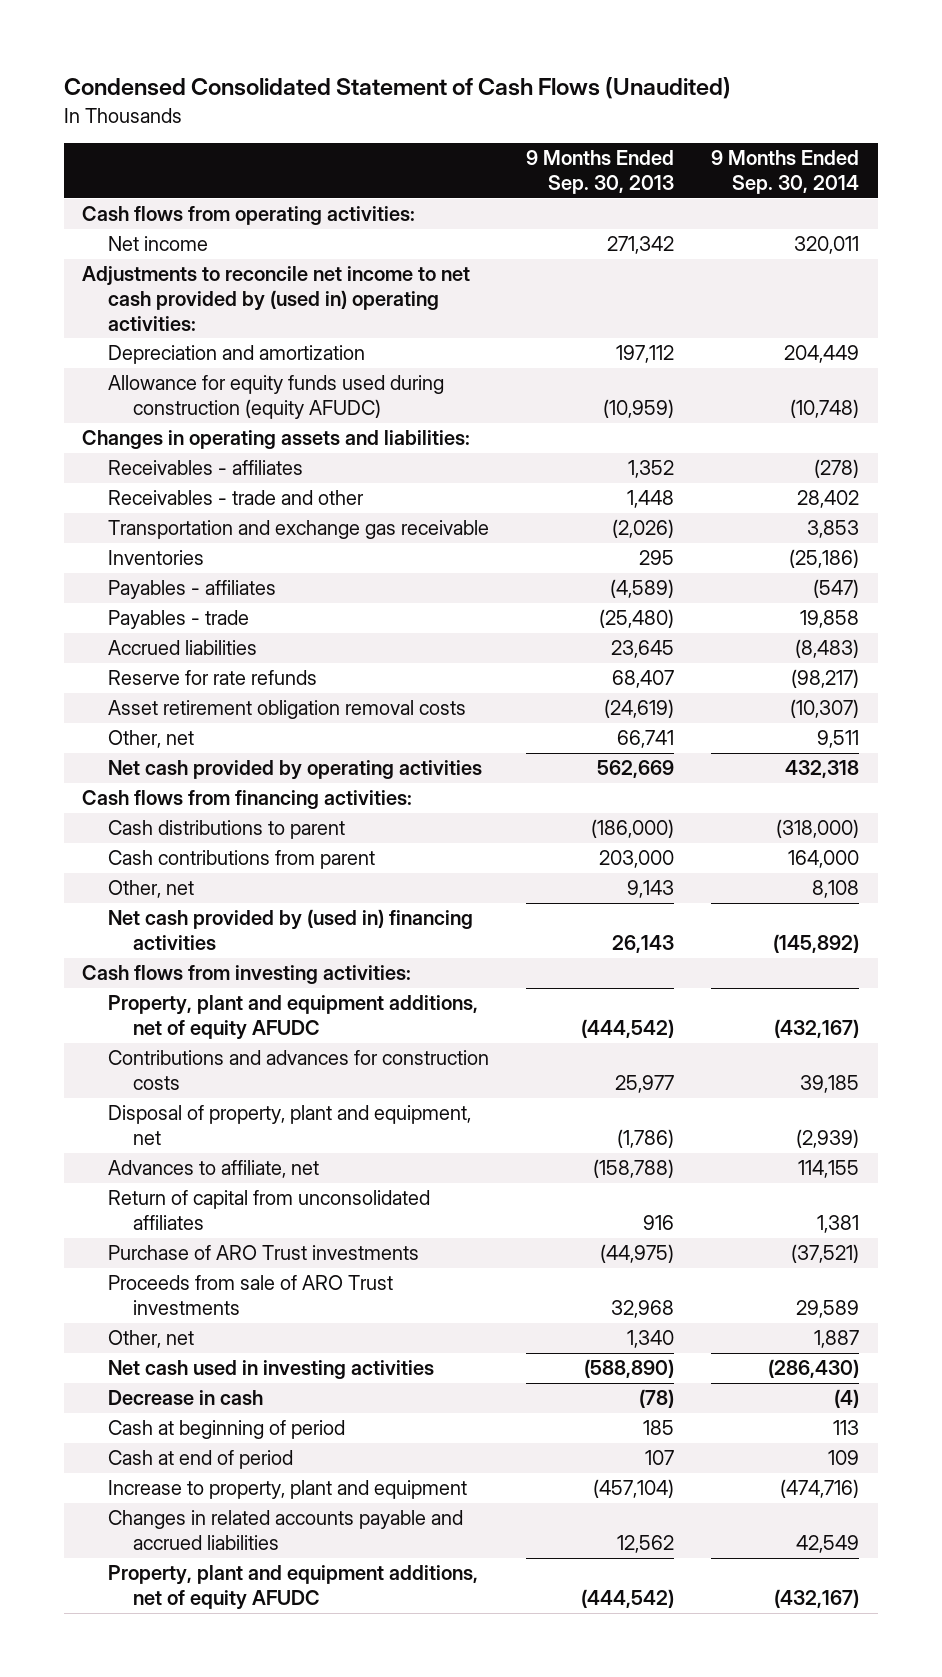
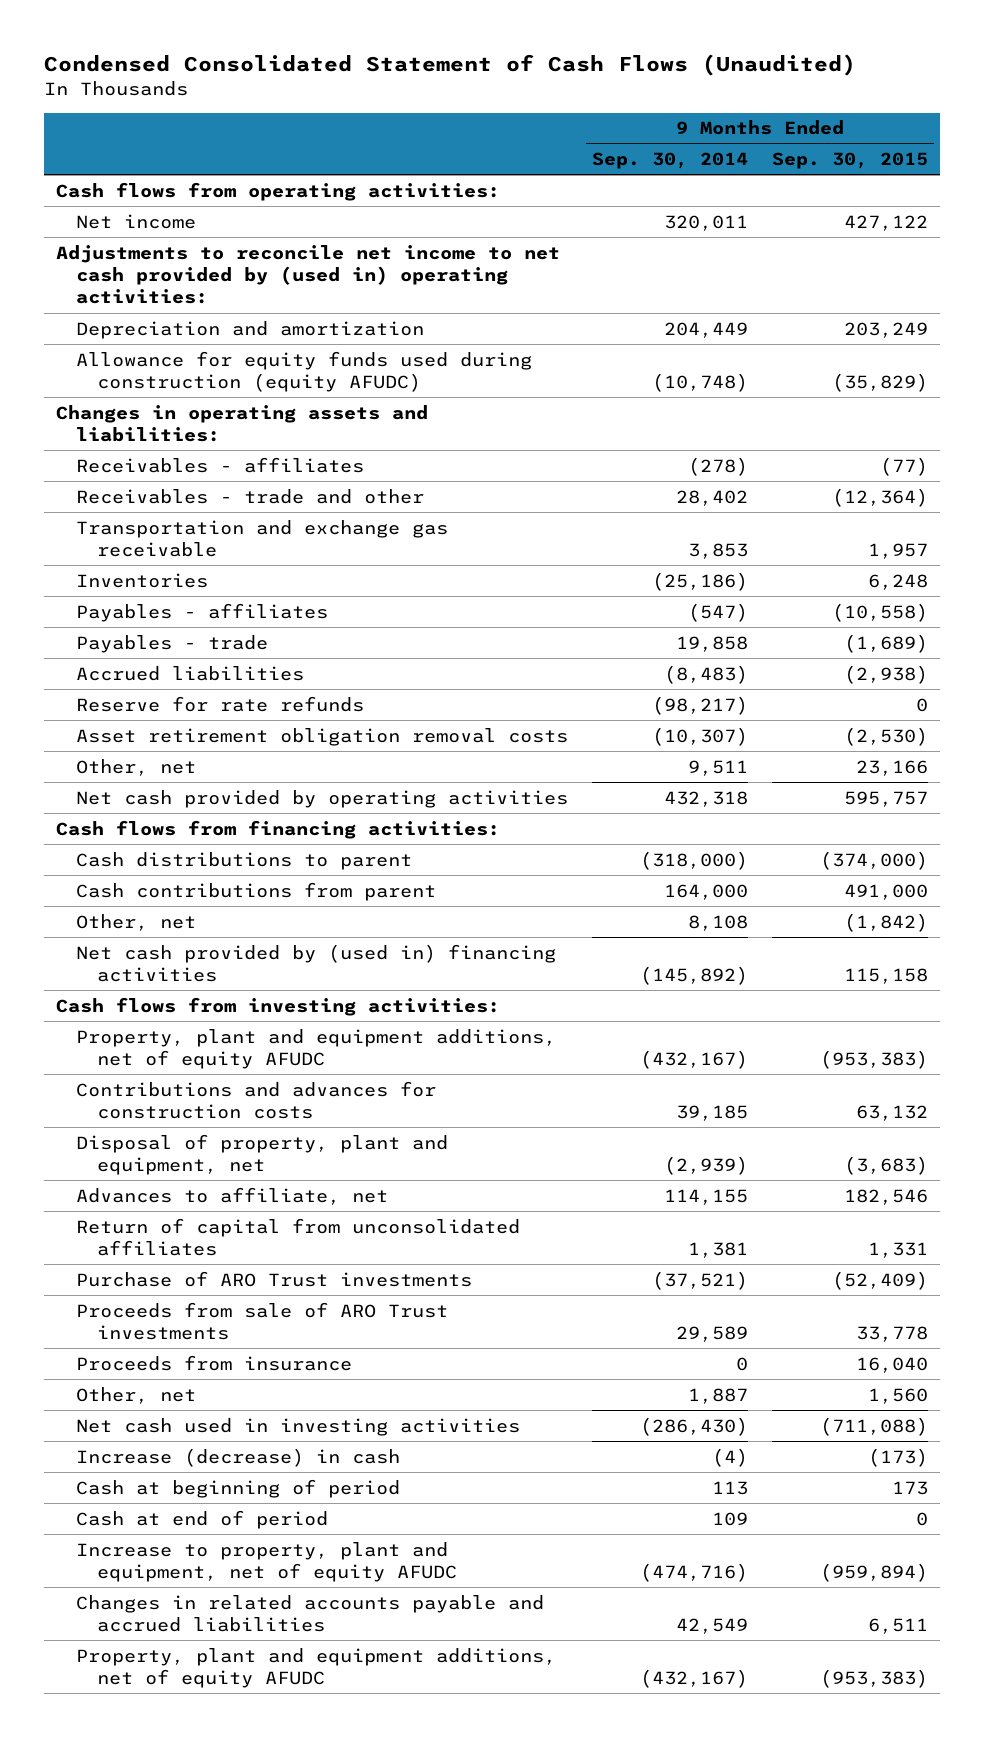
[525,150,674,194] 9 Months Ended Sep. 30, 2013 -> none
none -> [771,152,928,170] Sep. 30, 2015
none -> [76,1354,353,1371] Proceeds from insurance
[107,1390,263,1406] Decrease in cash -> [76,1447,401,1467] Increase (decrease) in cash
[107,1480,467,1500] Increase to property, plant and equipment -> [76,1541,457,1582] Increase to property, plant and equipment, net of equity AFUDC

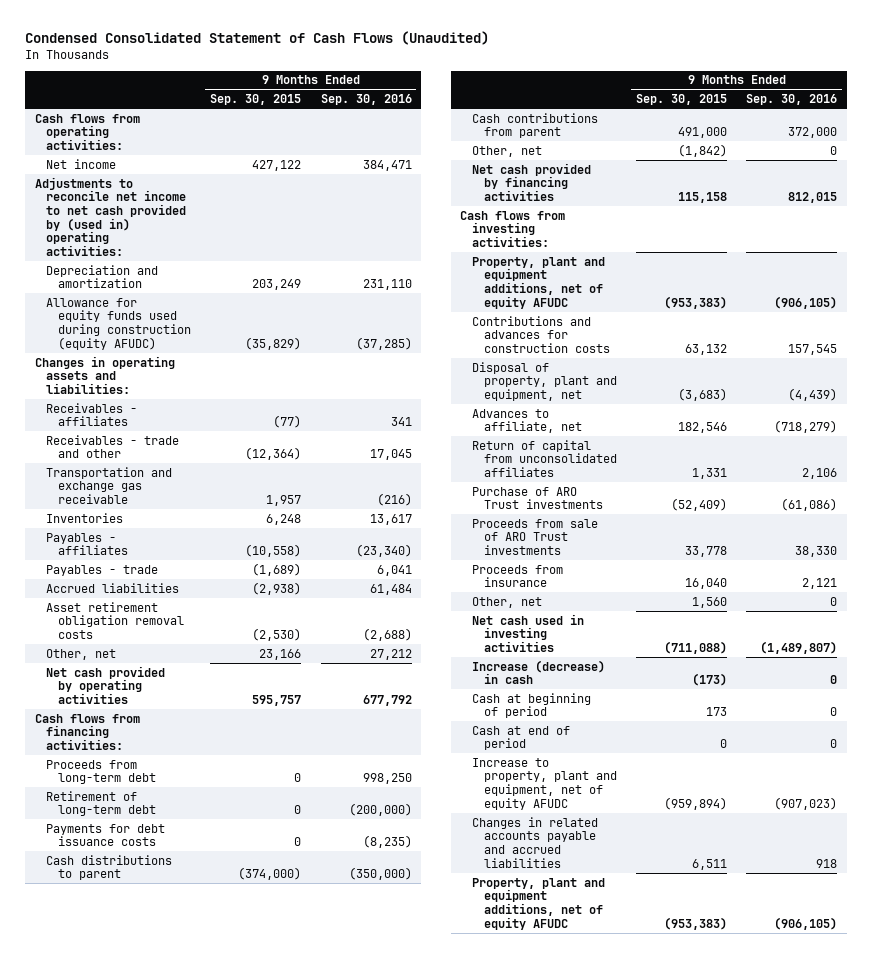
[592,152,749,170] Sep. 30, 2014 -> none
none -> [320,94,412,106] Sep. 30, 2016
[76,695,365,712] Reserve for rate refunds -> none
none -> [46,759,156,785] Proceeds from long-term debt
none -> [46,790,156,817] Retirement of long-term debt
none -> [46,823,166,847] Payments for debt issuance costs
[76,943,557,982] Net cash provided by (used in) financing activities -> [471,162,591,202] Net cash provided by financing activities

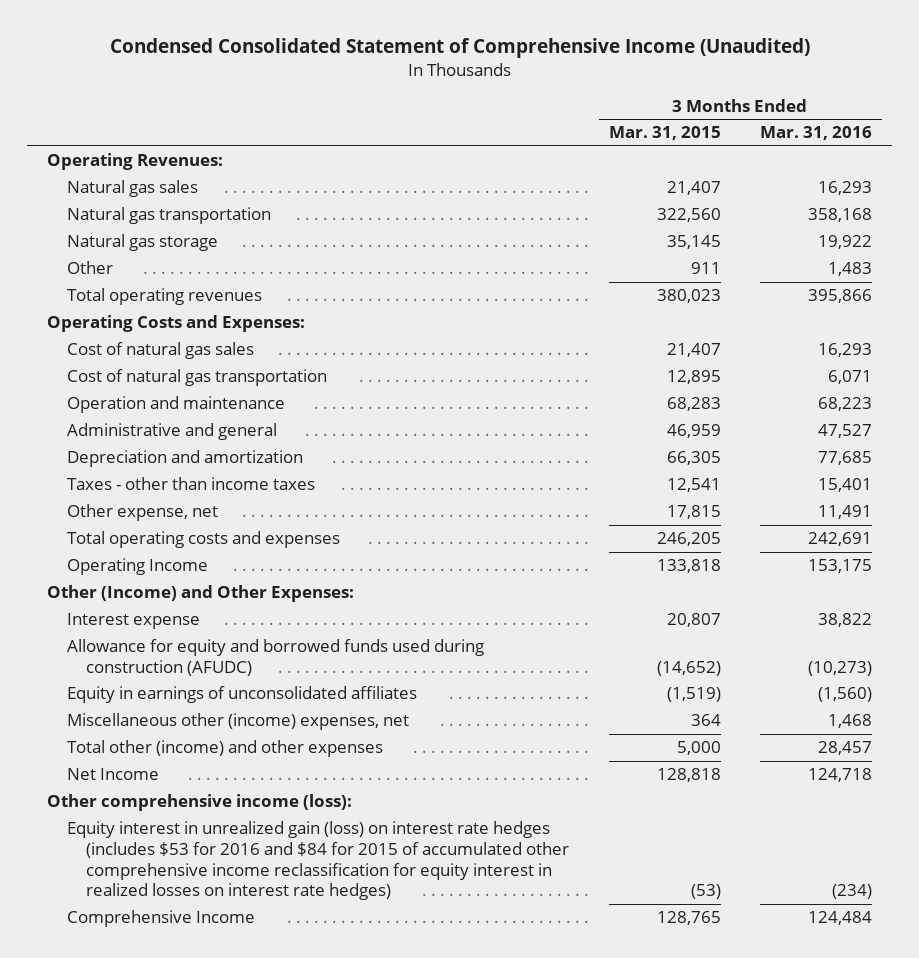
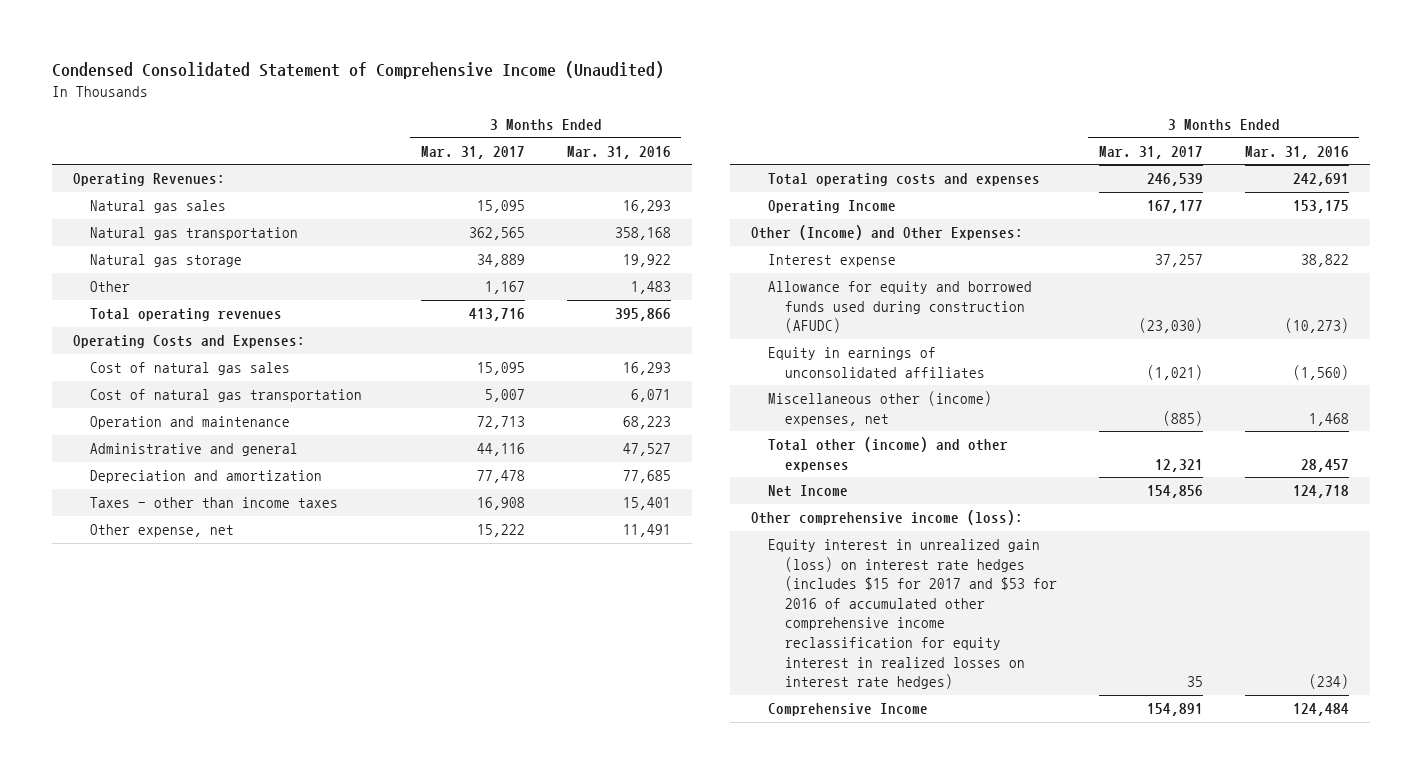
[608,126,721,141] Mar. 31, 2015 -> none
none -> [420,145,525,159] Mar. 31, 2017
[66,821,570,901] Equity interest in unrealized gain (loss) on interest rate hedges (includes $53 for 2016 and $84 for 2015 of accumulated other comprehensive income reclassification for equity interest in realized losses on interest rate hedges) -> [767,539,1057,690] Equity interest in unrealized gain (loss) on interest rate hedges (includes $15 for 2017 and $53 for 2016 of accumulated other comprehensive income reclassification for equity interest in realized losses on interest rate hedges)

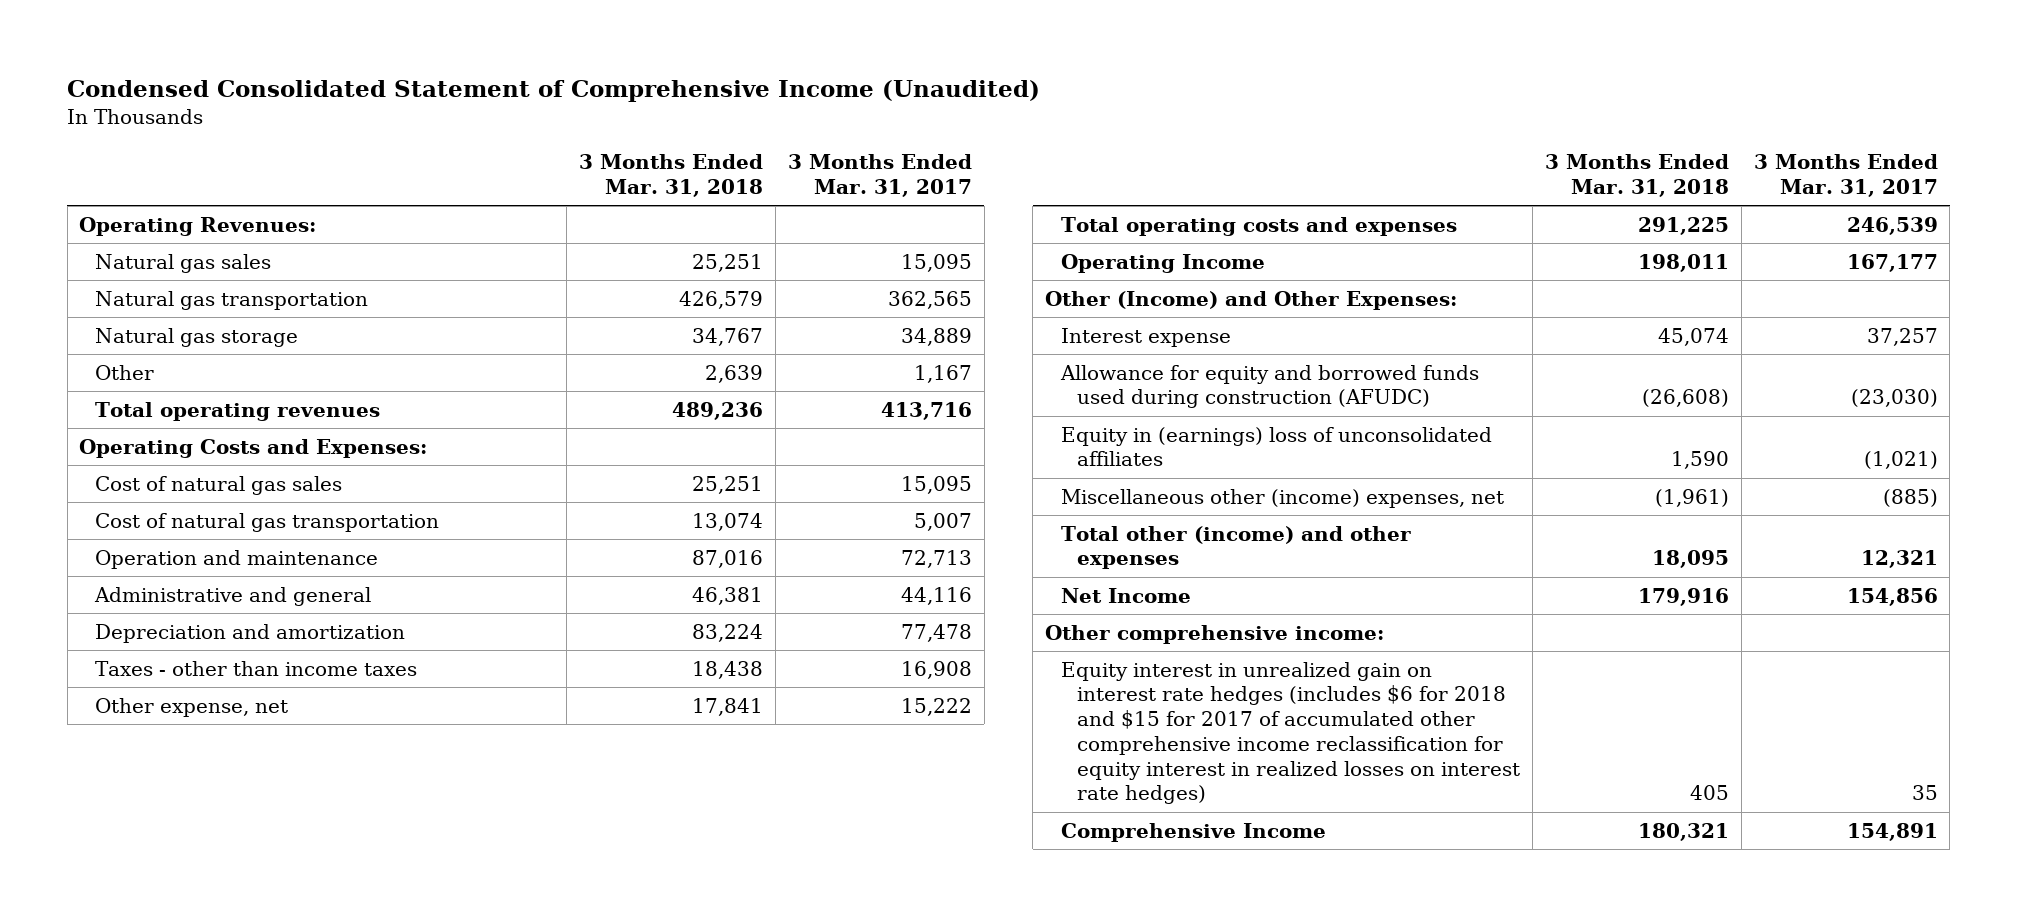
[566,145,671,159] Mar. 31, 2016 -> none
none -> [579,153,764,197] 3 Months Ended Mar. 31, 2018
[767,347,985,378] Equity in earnings of unconsolidated affiliates -> [1061,426,1493,467] Equity in (earnings) loss of unconsolidated affiliates
[750,510,1023,526] Other comprehensive income (loss): -> [1045,624,1385,644] Other comprehensive income:
[767,539,1057,690] Equity interest in unrealized gain (loss) on interest rate hedges (includes $15 for 2017 and $53 for 2016 of accumulated other comprehensive income reclassification for equity interest in realized losses on interest rate hedges) -> [1061,661,1521,805] Equity interest in unrealized gain on interest rate hedges (includes $6 for 2018 and $15 for 2017 of accumulated other comprehensive income reclassification for equity interest in realized losses on interest rate hedges)

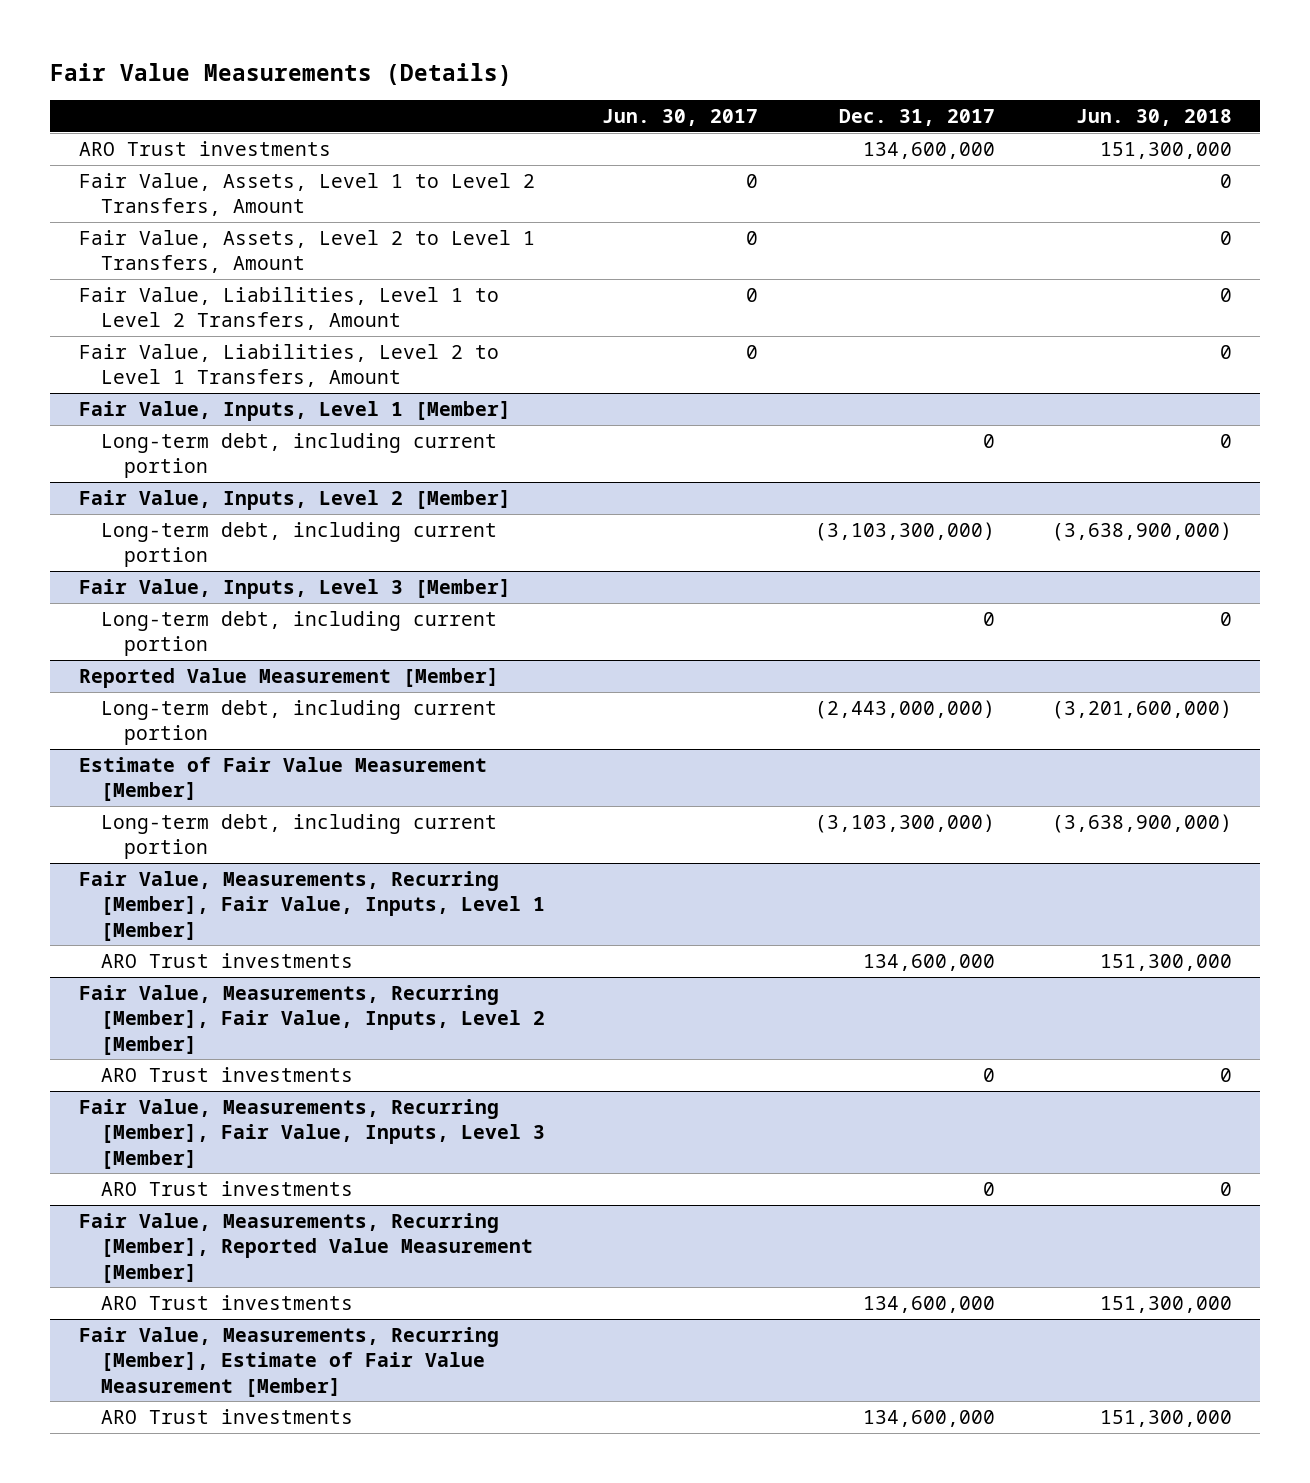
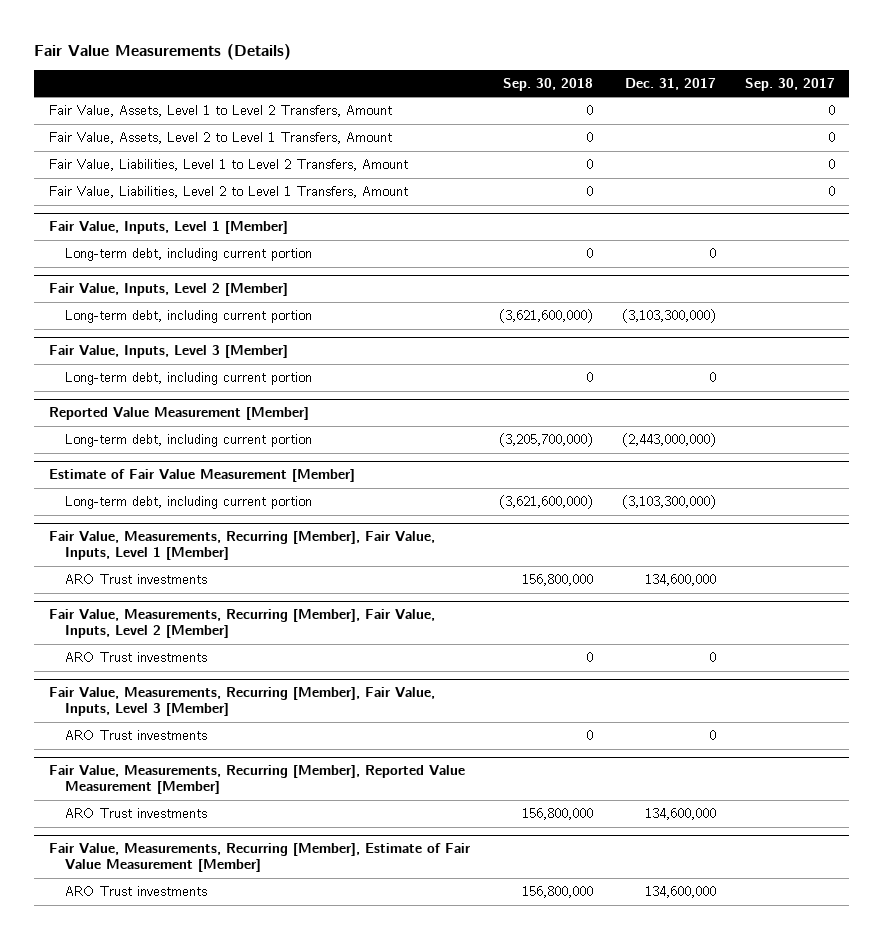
[602,108,759,126] Jun. 30, 2017 -> none
[1075,108,1232,126] Jun. 30, 2018 -> none
none -> [502,78,593,92] Sep. 30, 2018
none -> [744,78,835,92] Sep. 30, 2017
[78,140,331,156] ARO Trust investments -> none

